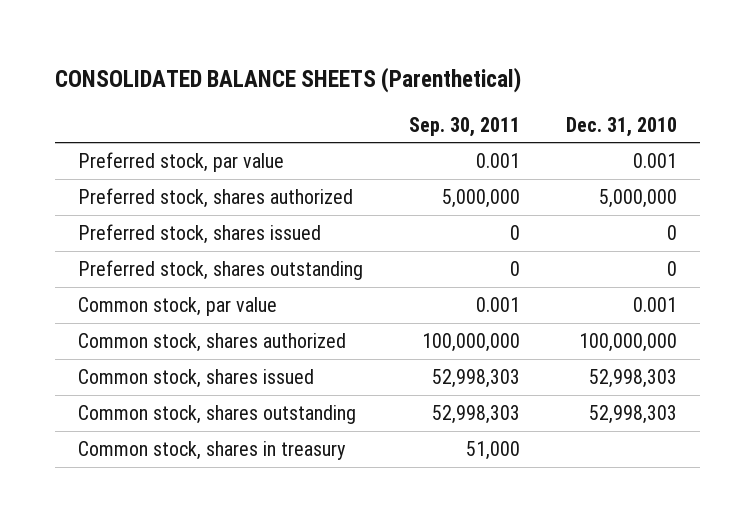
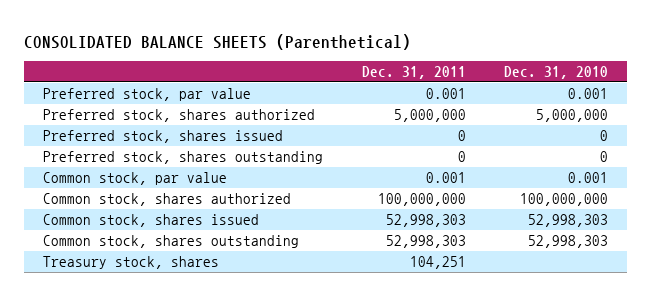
[409,116,521,137] Sep. 30, 2011 -> none
none -> [361,66,466,80] Dec. 31, 2011
[78,440,347,460] Common stock, shares in treasury -> [43,255,220,269] Treasury stock, shares

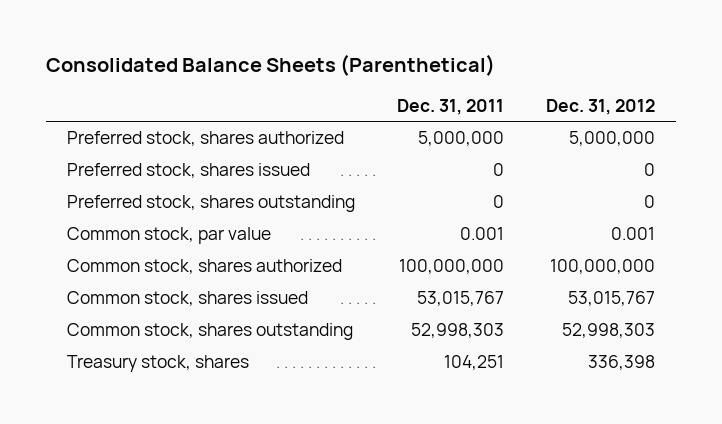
[24,33,412,50] CONSOLIDATED BALANCE SHEETS (Parenthetical) -> [45,54,495,77] Consolidated Balance Sheets (Parenthetical)
[503,66,608,80] Dec. 31, 2010 -> none
none -> [546,98,656,115] Dec. 31, 2012
[43,87,252,101] Preferred stock, par value -> none
[385,213,466,227] 52,998,303 -> [417,291,505,307] 53,015,767

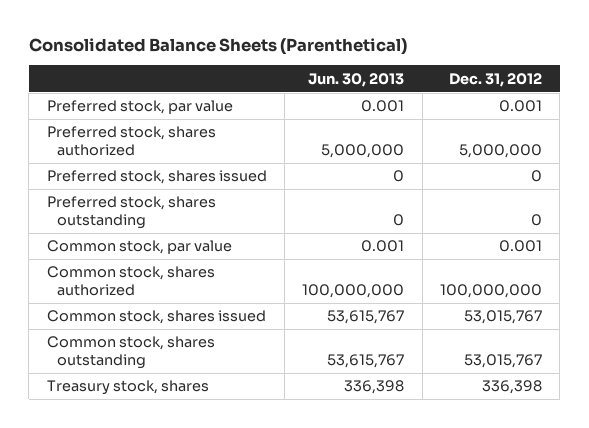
[397,98,505,115] Dec. 31, 2011 -> none
none -> [308,72,405,87] Jun. 30, 2013
none -> [46,100,233,115] Preferred stock, par value
[562,323,656,339] 52,998,303 -> [463,353,542,368] 53,015,767

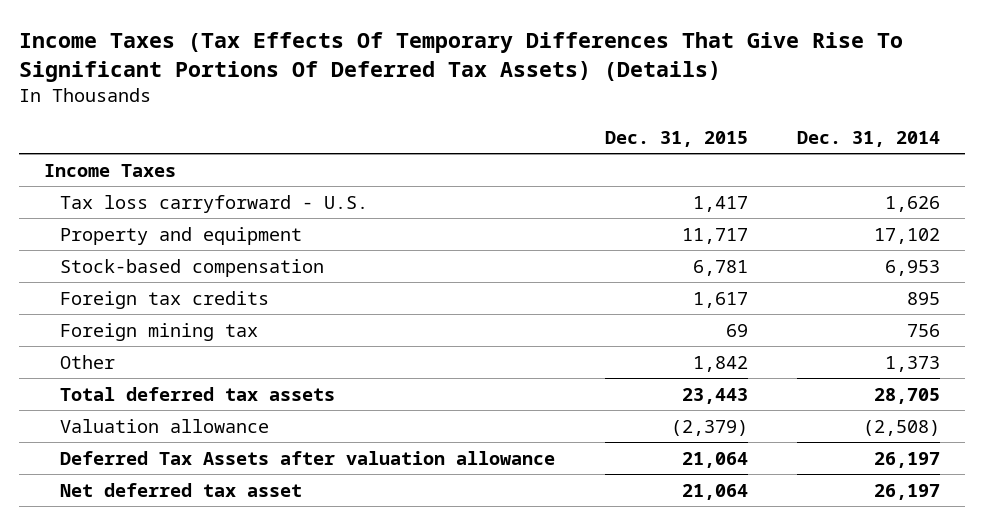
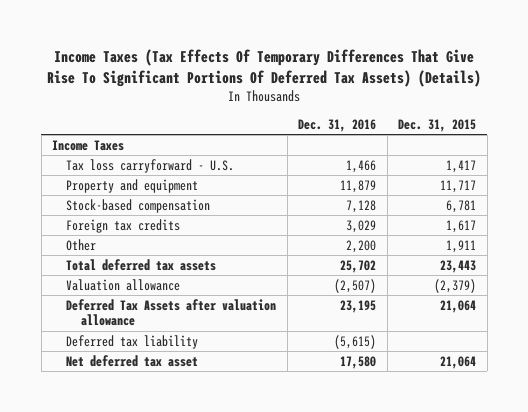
[796,130,940,147] Dec. 31, 2014 -> none
none -> [298,118,377,132] Dec. 31, 2016
[60,322,259,341] Foreign mining tax -> none
[692,355,748,372] 1,842 -> [446,239,477,253] 1,911
none -> [66,334,199,349] Deferred tax liability

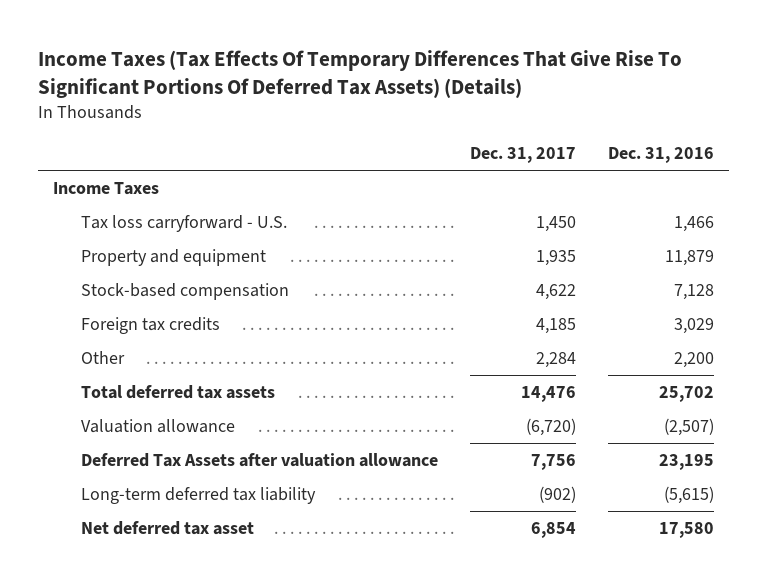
[398,118,477,132] Dec. 31, 2015 -> none
none -> [469,147,576,164] Dec. 31, 2017
[66,334,199,349] Deferred tax liability -> [81,486,317,504] Long-term deferred tax liability

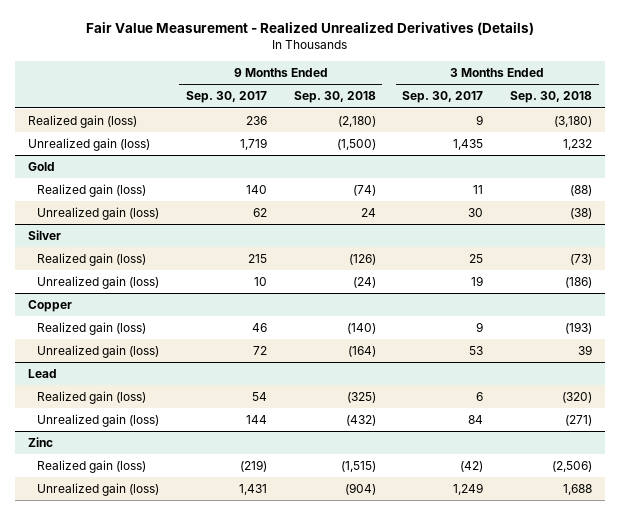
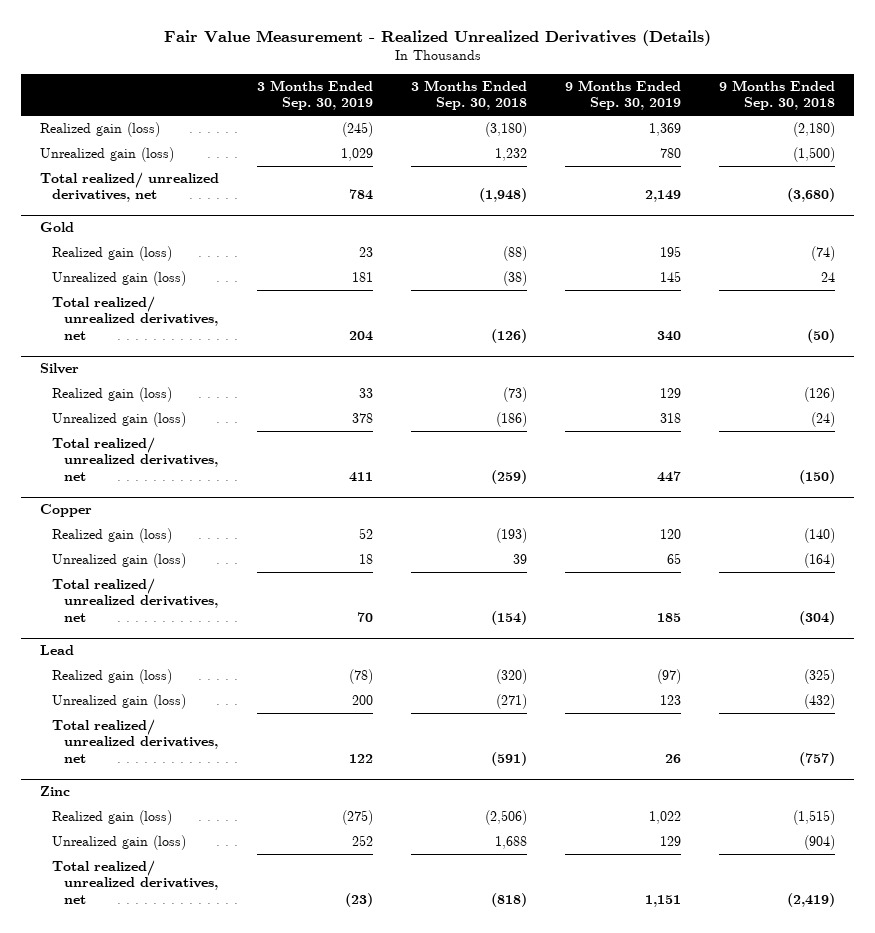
[185,91,267,104] Sep. 30, 2017 -> none
[402,91,484,104] Sep. 30, 2017 -> none
none -> [257,79,374,111] 3 Months Ended Sep. 30, 2019
none -> [565,79,682,111] 9 Months Ended Sep. 30, 2019
none -> [40,172,220,203] Total realized/ unrealized derivatives, net
none -> [52,296,219,340] Total realized/ unrealized derivatives, net
none -> [52,437,219,481] Total realized/ unrealized derivatives, net
none -> [52,578,219,622] Total realized/ unrealized derivatives, net
none -> [52,719,219,763] Total realized/ unrealized derivatives, net
none -> [52,860,219,904] Total realized/ unrealized derivatives, net

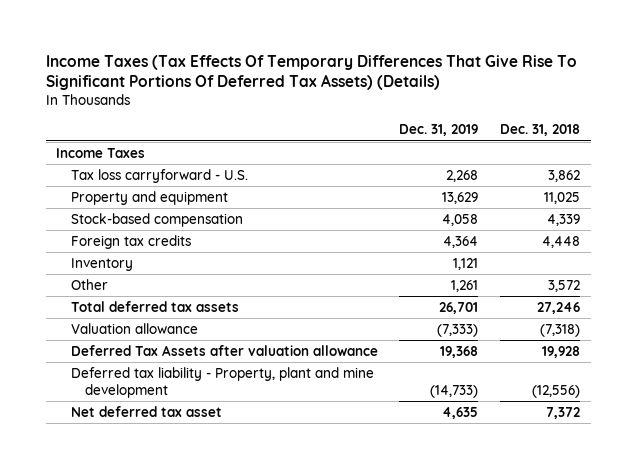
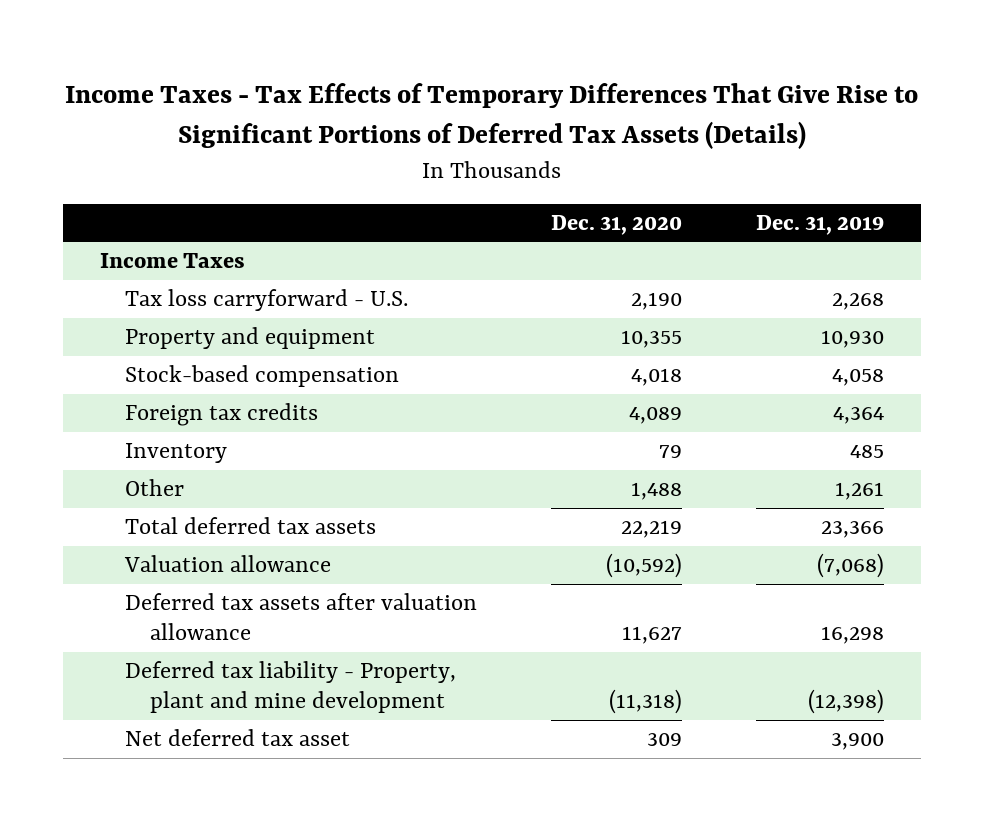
[45,54,577,91] Income Taxes (Tax Effects Of Temporary Differences That Give Rise To Significant Portions Of Deferred Tax Assets) (Details) -> [64,83,918,150] Income Taxes - Tax Effects of Temporary Differences That Give Rise to Significant Portions of Deferred Tax Assets (Details)
[500,124,581,137] Dec. 31, 2018 -> none
none -> [550,214,682,235] Dec. 31, 2020
[442,191,479,204] 13,629 -> [820,330,884,349] 10,930
[453,257,479,270] 1,121 -> [849,445,884,459] 485
[439,301,479,314] 26,701 -> [820,521,884,539] 23,366
[437,323,479,337] (7,333) -> [816,553,884,579] (7,068)
[70,344,378,356] Deferred Tax Assets after valuation allowance -> [124,593,477,641] Deferred tax assets after valuation allowance
[440,345,479,358] 19,368 -> [820,626,884,645] 16,298
[430,384,479,398] (14,733) -> [807,689,884,715] (12,398)
[442,406,479,419] 4,635 -> [830,733,884,751] 3,900

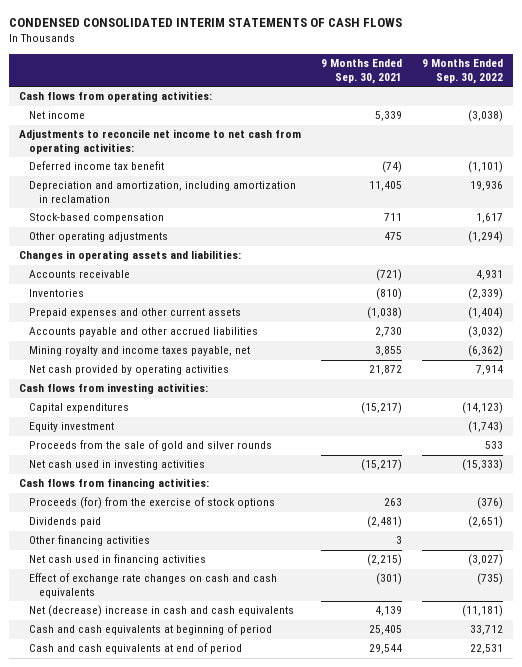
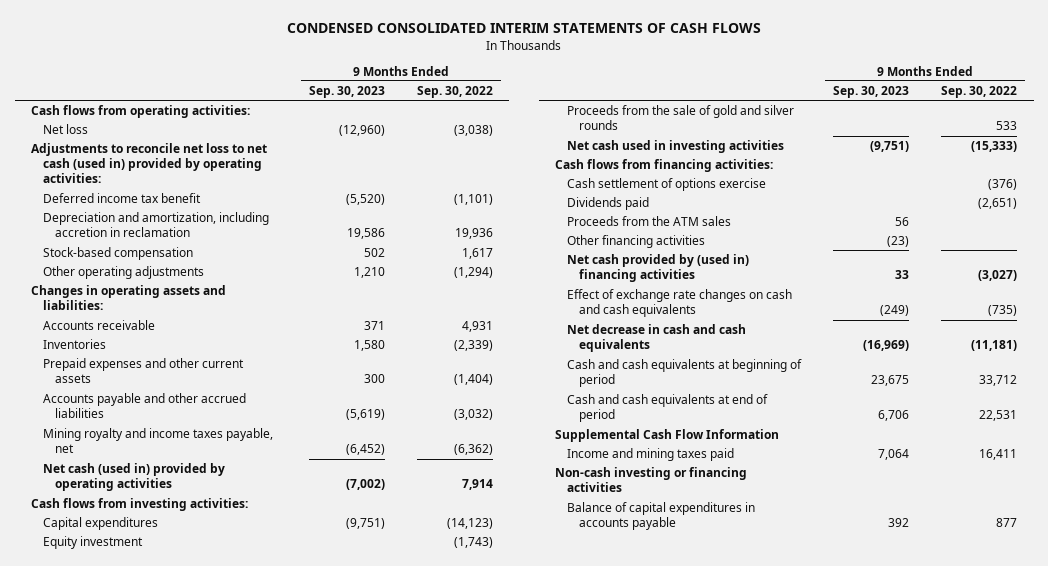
[321,59,403,84] 9 Months Ended Sep. 30, 2021 -> none
none -> [308,86,385,99] Sep. 30, 2023
[29,111,86,120] Net income -> [42,124,88,135] Net loss
[19,129,302,155] Adjustments to reconcile net income to net cash from operating activities: -> [30,143,267,184] Adjustments to reconcile net loss to net cash (used in) provided by operating activities:
[29,181,297,204] Depreciation and amortization, including amortization in reclamation -> [42,212,269,238] Depreciation and amortization, including accretion in reclamation
[29,365,230,376] Net cash provided by operating activities -> [42,463,225,492] Net cash (used in) provided by operating activities
[29,497,276,510] Proceeds (for) from the exercise of stock options -> [567,178,767,192] Cash settlement of options exercise
none -> [567,216,732,227] Proceeds from the ATM sales
[29,554,207,566] Net cash used in financing activities -> [567,254,750,283] Net cash provided by (used in) financing activities
[29,605,295,618] Net (decrease) increase in cash and cash equivalents -> [567,324,747,353] Net decrease in cash and cash equivalents
none -> [555,429,780,443] Supplemental Cash Flow Information
none -> [567,448,735,462] Income and mining taxes paid
none -> [555,467,748,493] Non-cash investing or financing activities
none -> [567,502,756,531] Balance of capital expenditures in accounts payable

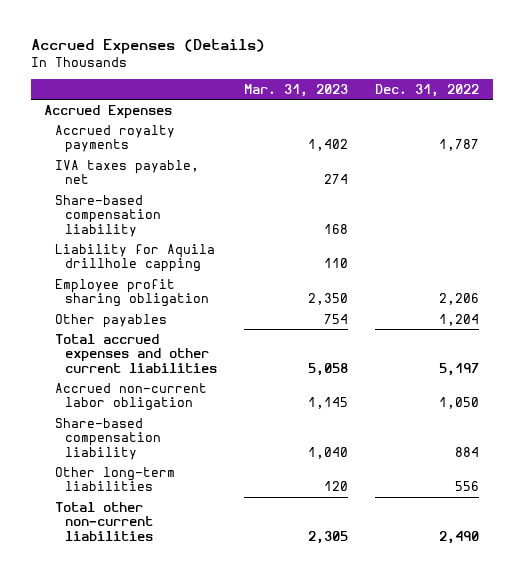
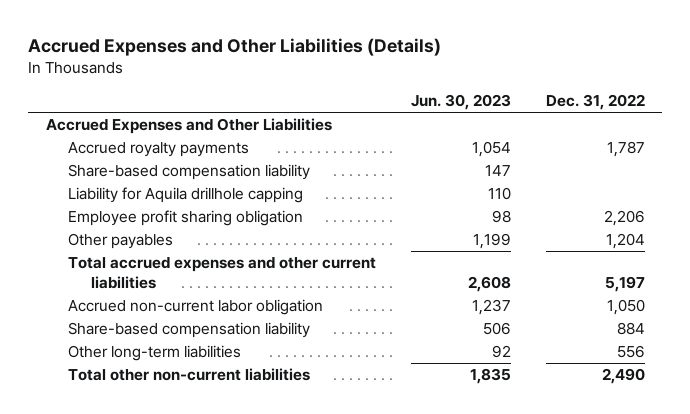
[30,39,265,55] Accrued Expenses (Details) -> [28,38,442,57] Accrued Expenses and Other Liabilities (Details)
[244,83,349,97] Mar. 31, 2023 -> none
none -> [410,94,511,111] Jun. 30, 2023
[44,104,173,119] Accrued Expenses -> [45,118,332,135] Accrued Expenses and Other Liabilities
[54,159,199,185] IVA taxes payable, net -> none

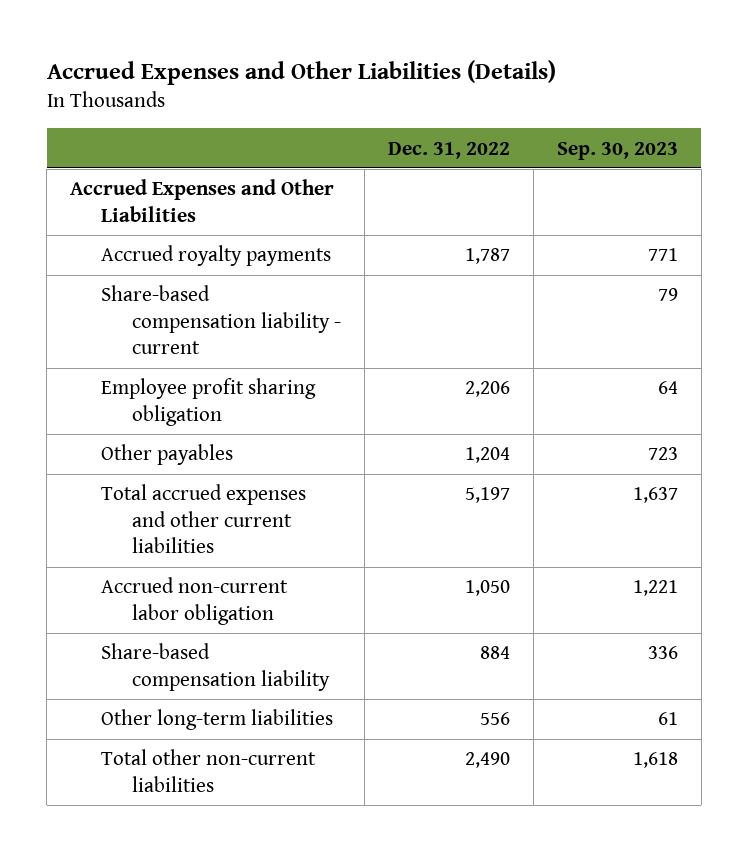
[410,94,511,111] Jun. 30, 2023 -> none
none -> [556,141,678,160] Sep. 30, 2023
[68,187,304,204] Liability for Aquila drillhole capping -> none
[68,164,311,181] Share-based compensation liability -> [101,285,342,355] Share-based compensation liability - current

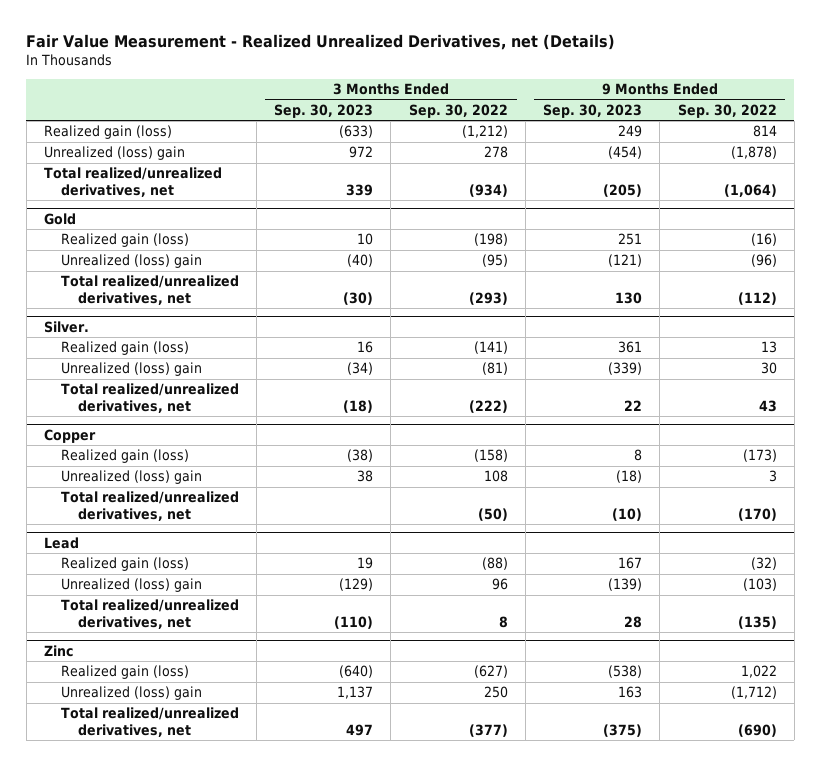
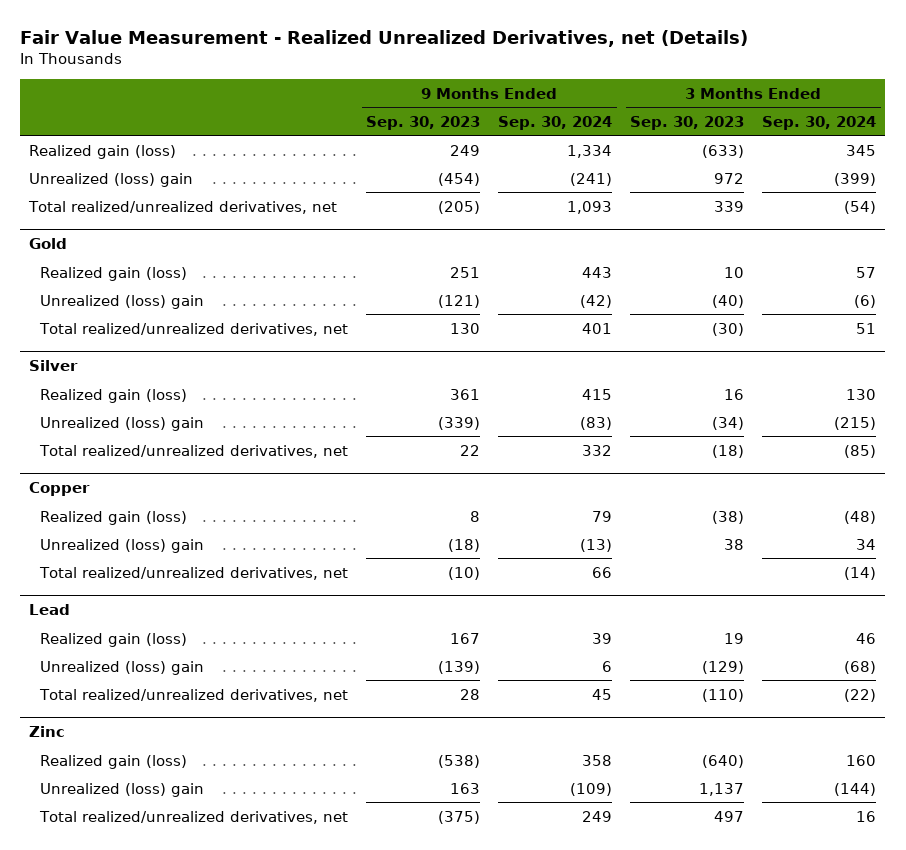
[408,103,508,118] Sep. 30, 2022 -> none
[677,103,777,118] Sep. 30, 2022 -> none
none -> [498,115,613,130] Sep. 30, 2024
none -> [762,115,877,130] Sep. 30, 2024
[43,320,89,333] Silver. -> [29,360,79,372] Silver

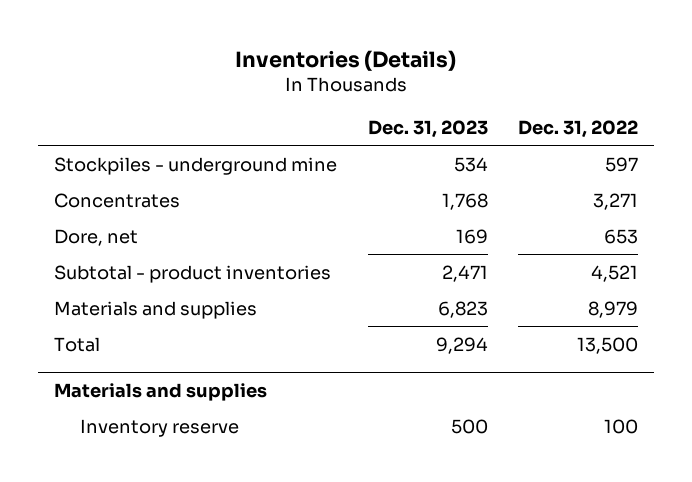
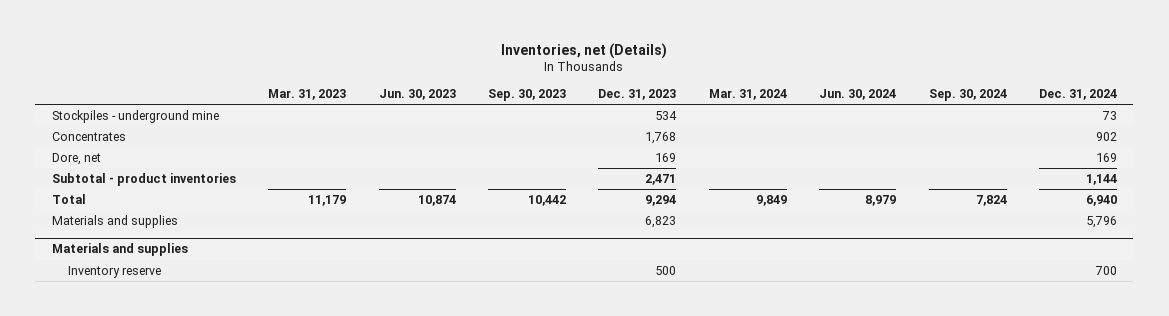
[235,49,457,71] Inventories (Details) -> [501,42,668,59] Inventories, net (Details)
[518,120,639,139] Dec. 31, 2022 -> none
none -> [268,89,347,101] Mar. 31, 2023
none -> [378,89,456,101] Jun. 30, 2023
none -> [487,89,566,102] Sep. 30, 2023
none -> [708,89,787,101] Mar. 31, 2024
none -> [819,89,897,101] Jun. 30, 2024
none -> [928,89,1007,102] Sep. 30, 2024
none -> [1039,89,1118,101] Dec. 31, 2024
[53,300,257,319] Materials and supplies -> [51,214,178,228] Materials and supplies

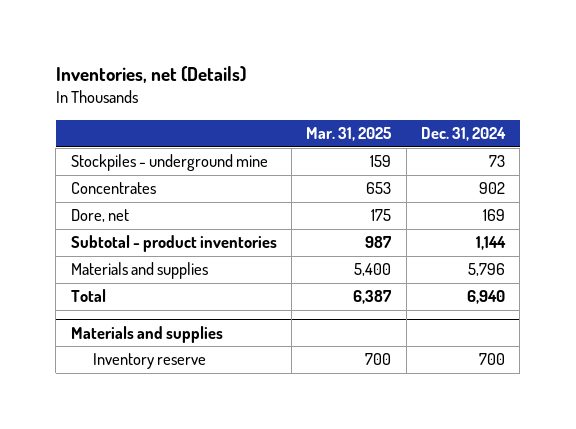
[268,89,347,101] Mar. 31, 2023 -> none
[378,89,456,101] Jun. 30, 2023 -> none
[487,89,566,102] Sep. 30, 2023 -> none
[598,89,677,101] Dec. 31, 2023 -> none
[708,89,787,101] Mar. 31, 2024 -> none
[819,89,897,101] Jun. 30, 2024 -> none
[928,89,1007,102] Sep. 30, 2024 -> none
none -> [306,127,393,142] Mar. 31, 2025
[51,193,86,204] Total -> [70,289,106,303] Total

